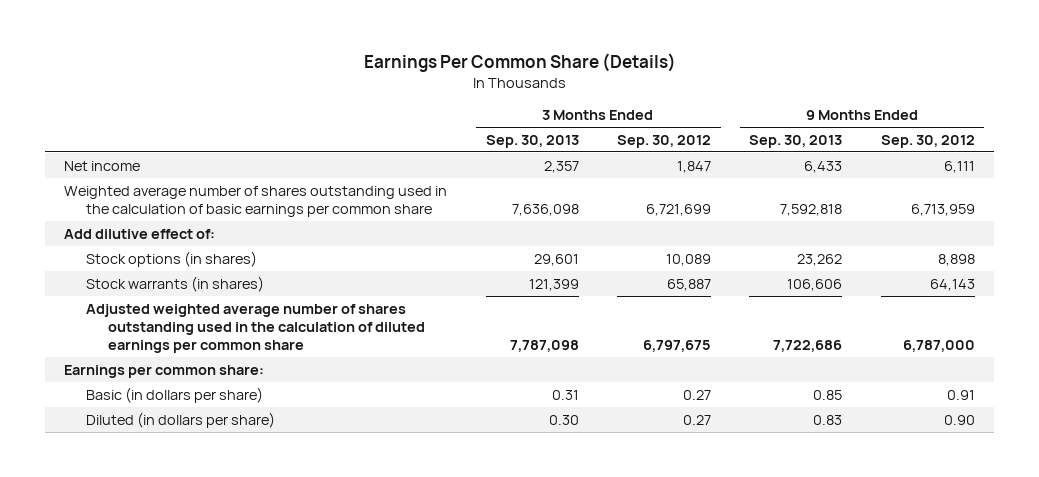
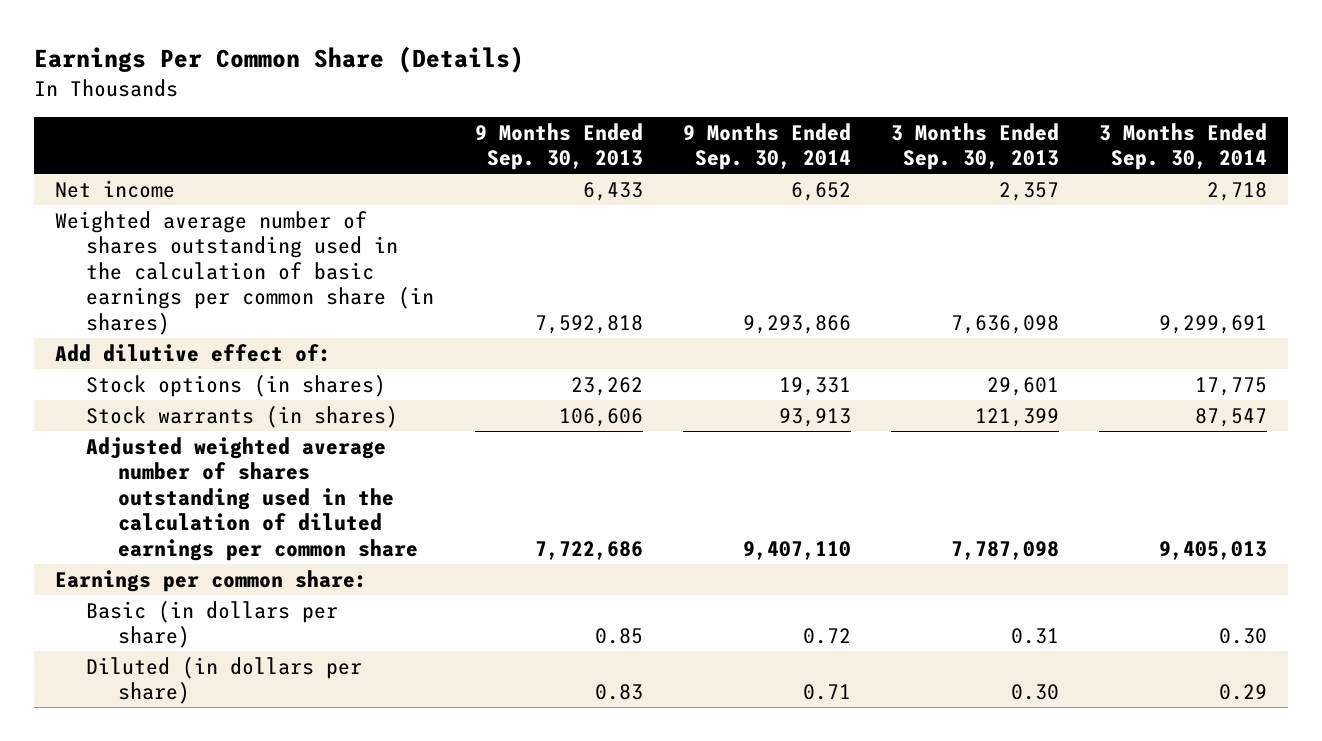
[617,134,712,148] Sep. 30, 2012 -> none
[880,134,975,148] Sep. 30, 2012 -> none
none -> [682,122,851,171] 9 Months Ended Sep. 30, 2014
none -> [1099,122,1268,171] 3 Months Ended Sep. 30, 2014
[64,185,448,217] Weighted average number of shares outstanding used in the calculation of basic earnings per common share -> [54,210,435,335] Weighted average number of shares outstanding used in the calculation of basic earnings per common share (in shares)

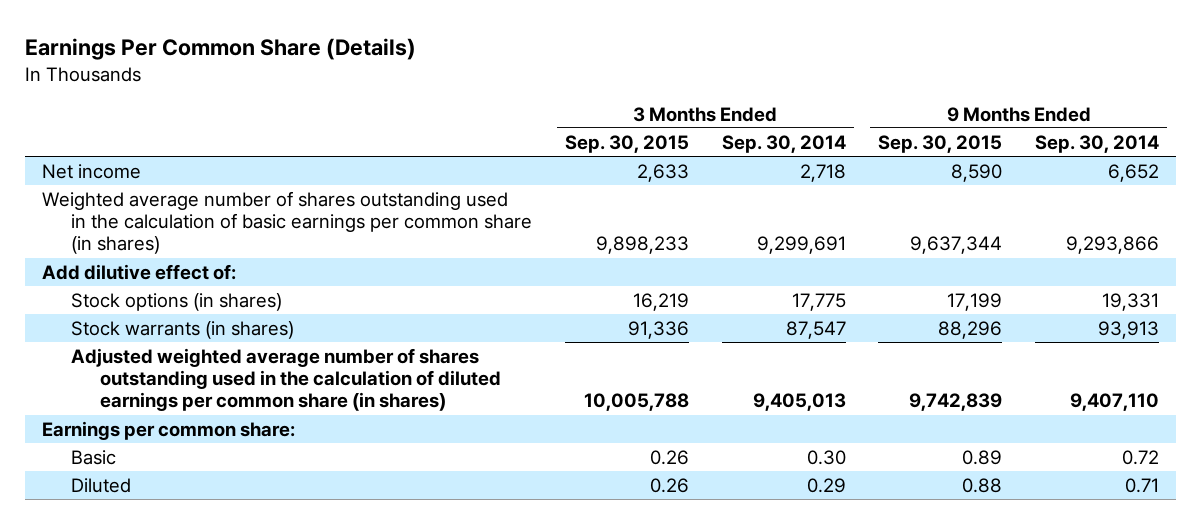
[474,122,643,171] 9 Months Ended Sep. 30, 2013 -> none
[891,122,1060,171] 3 Months Ended Sep. 30, 2013 -> none
none -> [564,134,689,153] Sep. 30, 2015
none -> [878,134,1003,153] Sep. 30, 2015
[86,436,418,561] Adjusted weighted average number of shares outstanding used in the calculation of diluted earnings per common share -> [71,347,502,412] Adjusted weighted average number of shares outstanding used in the calculation of diluted earnings per common share (in shares)
[86,600,339,649] Basic (in dollars per share) -> [71,449,117,465] Basic
[86,656,363,705] Diluted (in dollars per share) -> [71,477,132,493] Diluted

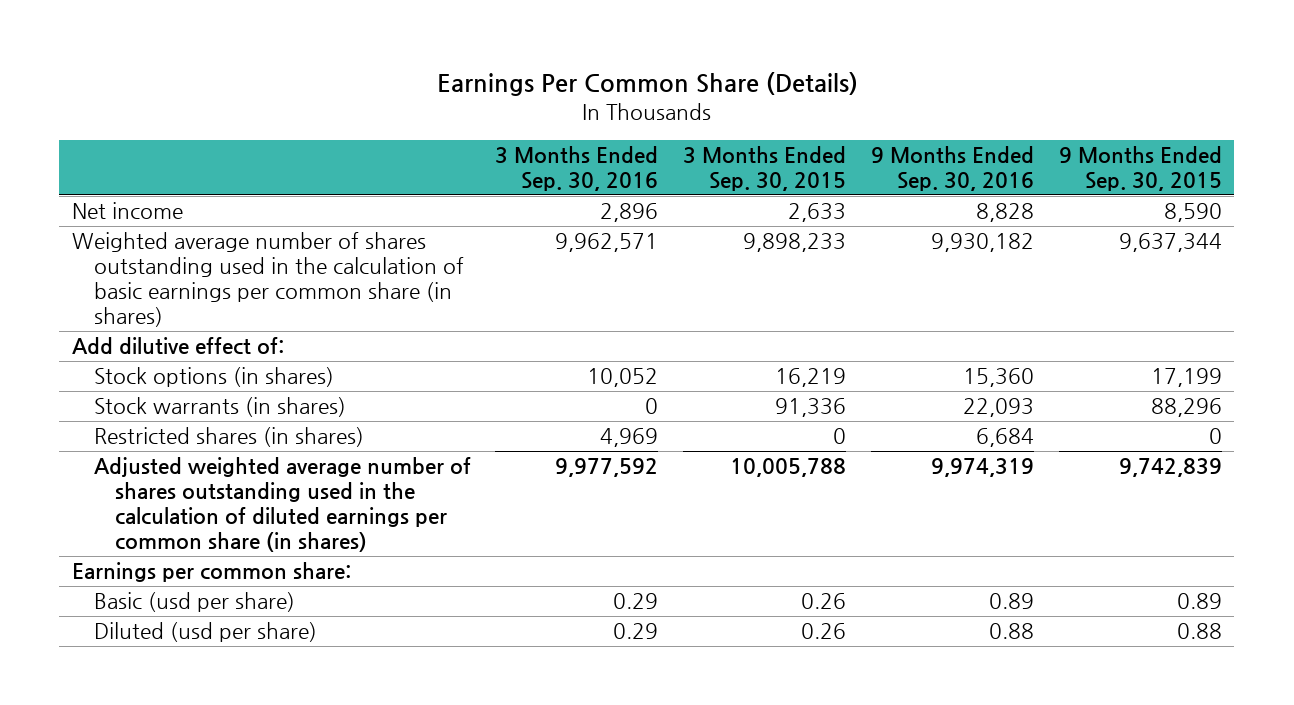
[721,134,846,153] Sep. 30, 2014 -> none
[1035,134,1160,153] Sep. 30, 2014 -> none
none -> [495,145,659,191] 3 Months Ended Sep. 30, 2016
none -> [871,145,1035,191] 9 Months Ended Sep. 30, 2016
none -> [93,427,364,448] Restricted shares (in shares)
[71,449,117,465] Basic -> [93,592,295,613] Basic (usd per share)
[71,477,132,493] Diluted -> [93,622,317,643] Diluted (usd per share)

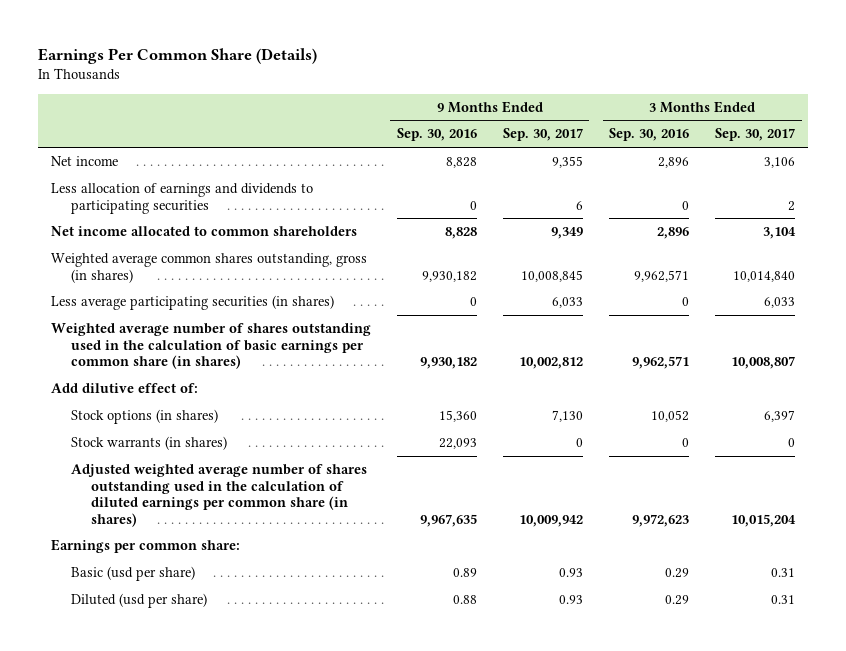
[683,145,847,191] 3 Months Ended Sep. 30, 2015 -> none
[1058,145,1222,191] 9 Months Ended Sep. 30, 2015 -> none
none -> [502,128,583,142] Sep. 30, 2017
none -> [715,128,796,142] Sep. 30, 2017
none -> [50,183,313,214] Less allocation of earnings and dividends to participating securities
none -> [50,226,357,237] Net income allocated to common shareholders
none -> [50,253,367,283] Weighted average common shares outstanding, gross (in shares)
none -> [50,295,334,311] Less average participating securities (in shares)
[93,427,364,448] Restricted shares (in shares) -> none
[555,458,659,478] 9,977,592 -> [632,513,690,527] 9,972,623
[931,458,1035,478] 9,974,319 -> [419,513,477,527] 9,967,635

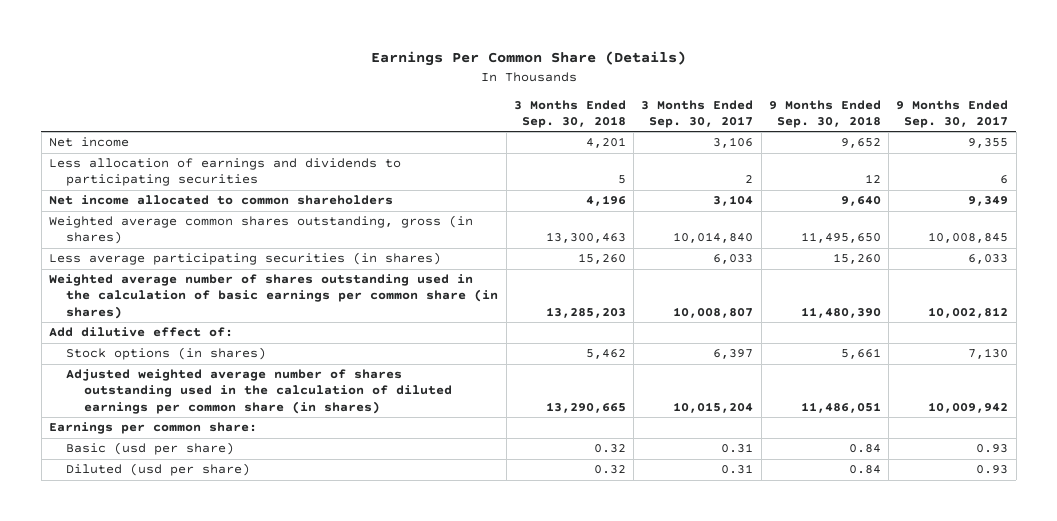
[396,128,477,142] Sep. 30, 2016 -> none
[609,128,690,142] Sep. 30, 2016 -> none
none -> [513,99,626,128] 3 Months Ended Sep. 30, 2018
none -> [768,99,881,128] 9 Months Ended Sep. 30, 2018
[70,436,227,451] Stock warrants (in shares) -> none

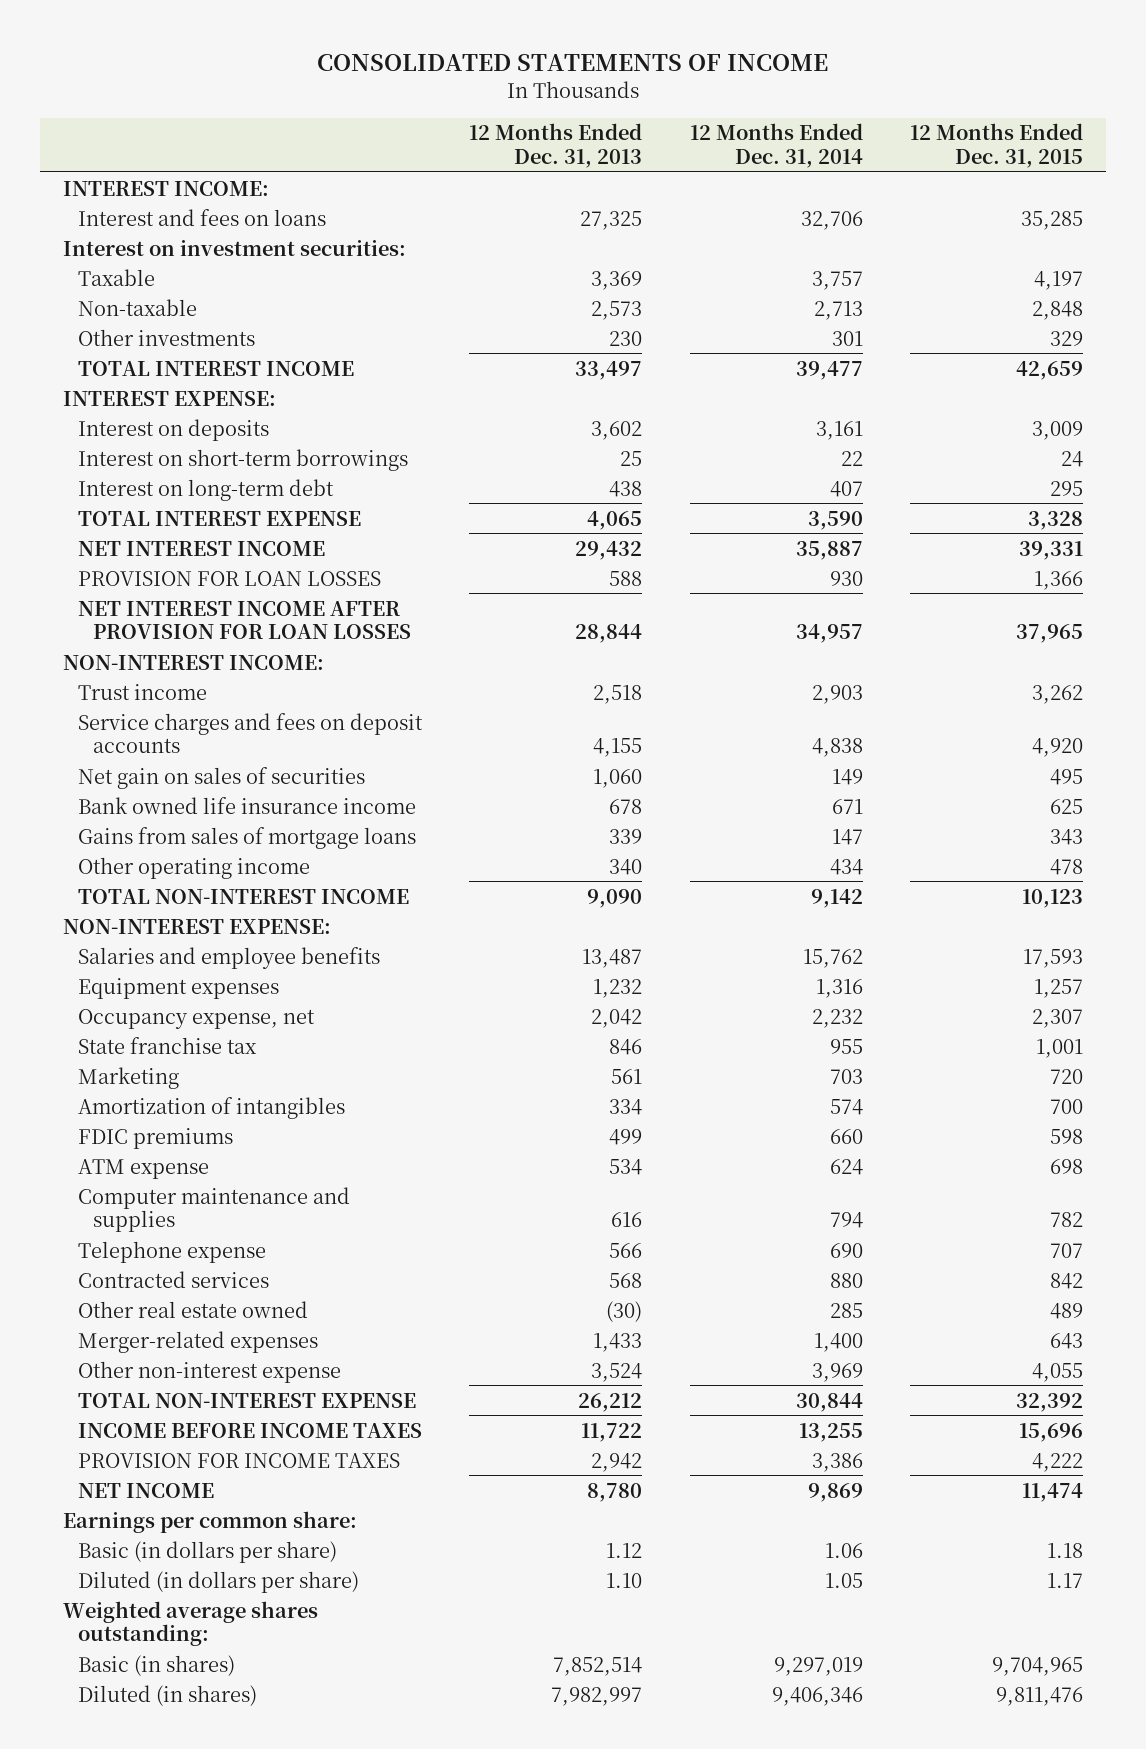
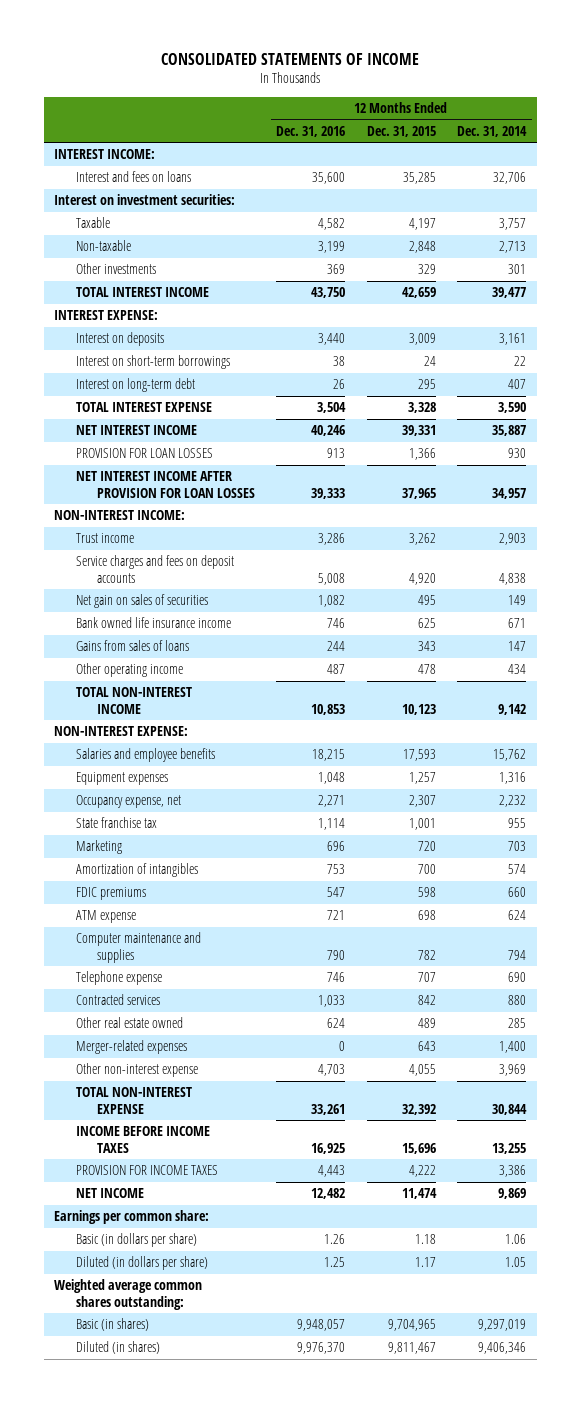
[469,123,643,168] 12 Months Ended Dec. 31, 2013 -> none
none -> [276,125,346,137] Dec. 31, 2016
[78,826,417,849] Gains from sales of mortgage loans -> [75,640,189,652] Gains from sales of loans
[63,1600,319,1646] Weighted average shares outstanding: -> [54,1279,203,1311] Weighted average common shares outstanding:
[995,1686,1083,1706] 9,811,476 -> [387,1342,436,1355] 9,811,467

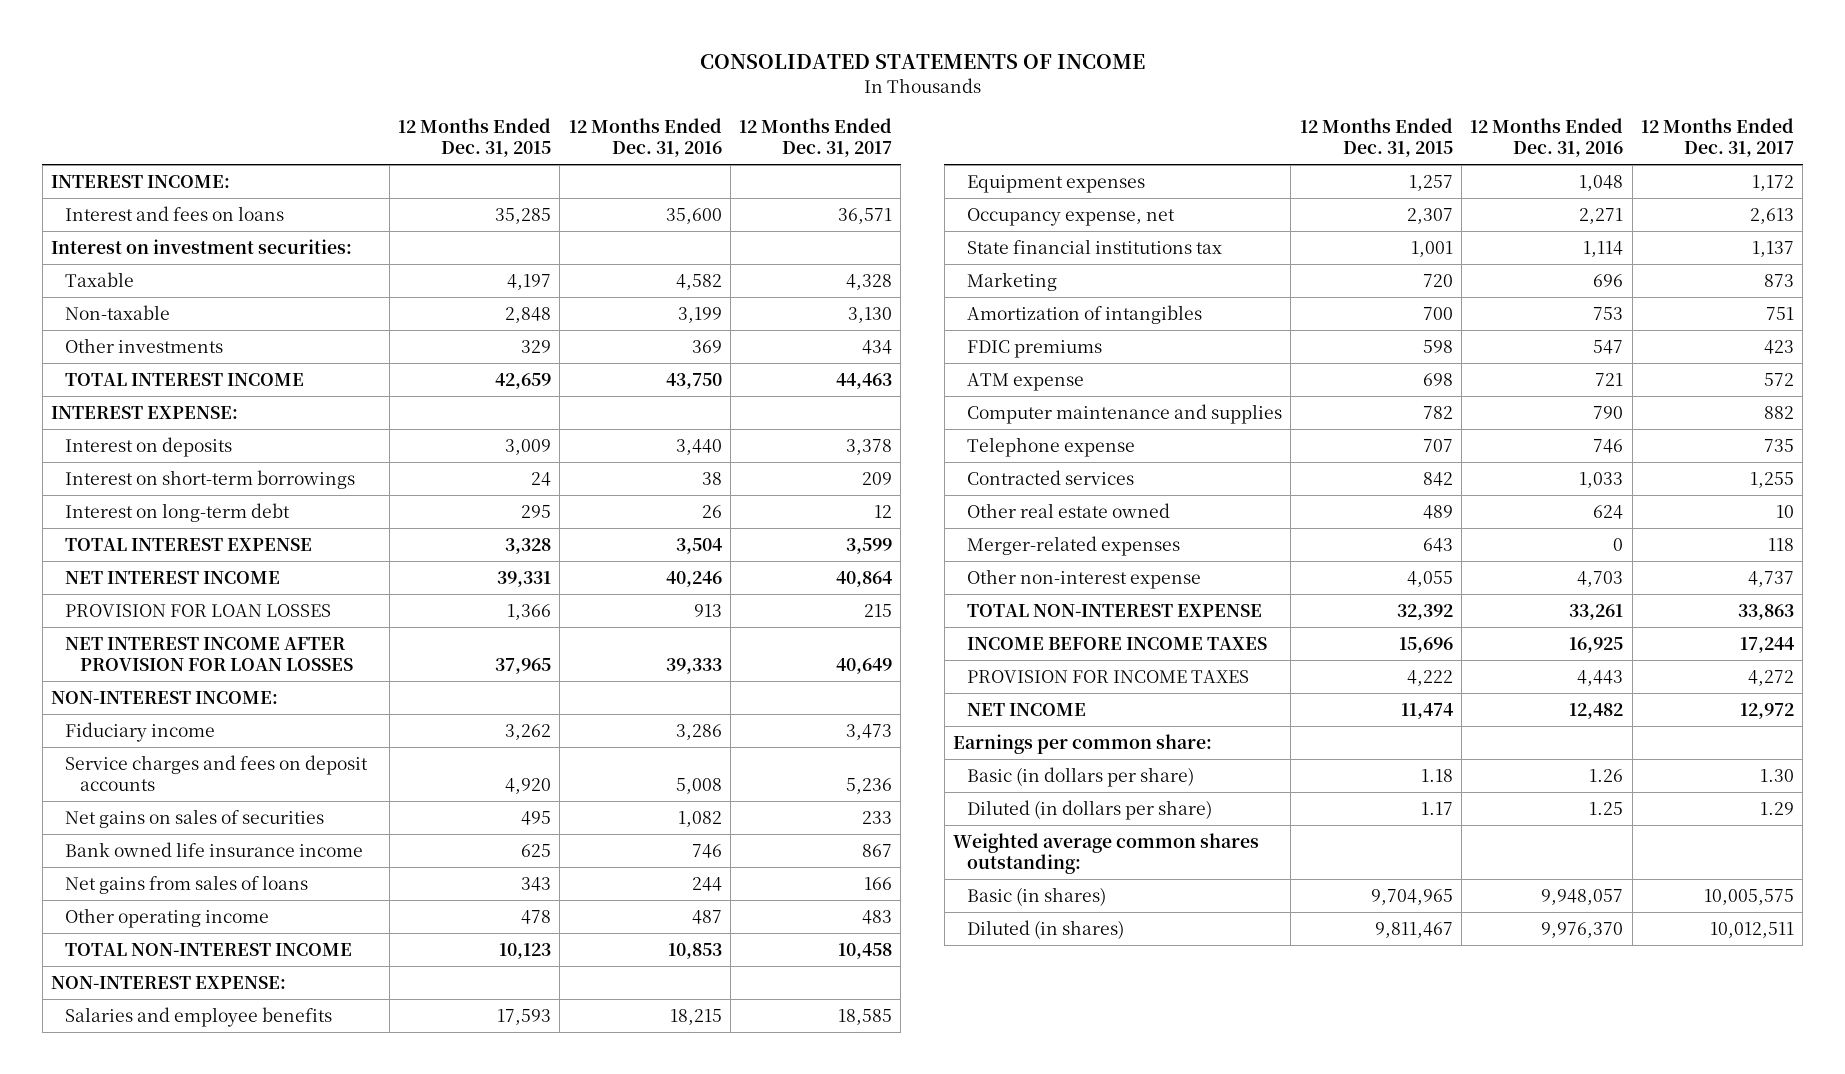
[457,125,528,137] Dec. 31, 2014 -> none
none -> [739,117,893,158] 12 Months Ended Dec. 31, 2017
[75,533,134,544] Trust income -> [65,721,216,742] Fiduciary income
[75,594,208,609] Net gain on sales of securities -> [65,808,325,828] Net gains on sales of securities
[75,640,189,652] Gains from sales of loans -> [65,874,309,894] Net gains from sales of loans
[75,817,157,829] State franchise tax -> [967,238,1223,254] State financial institutions tax

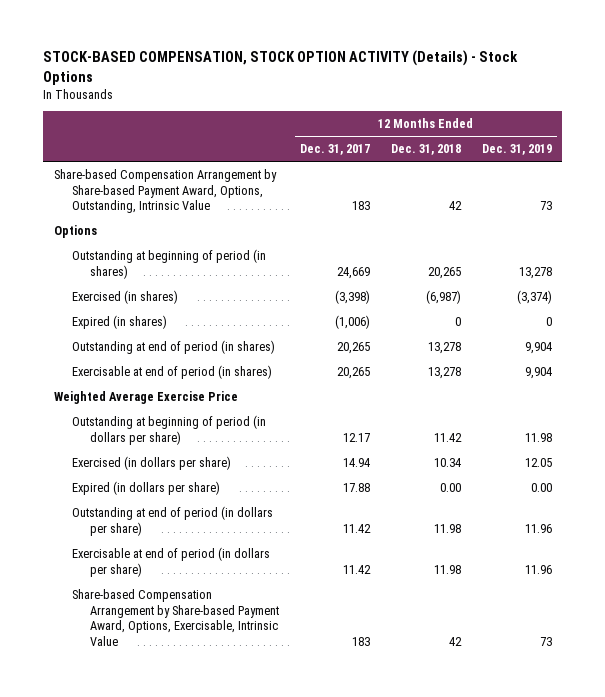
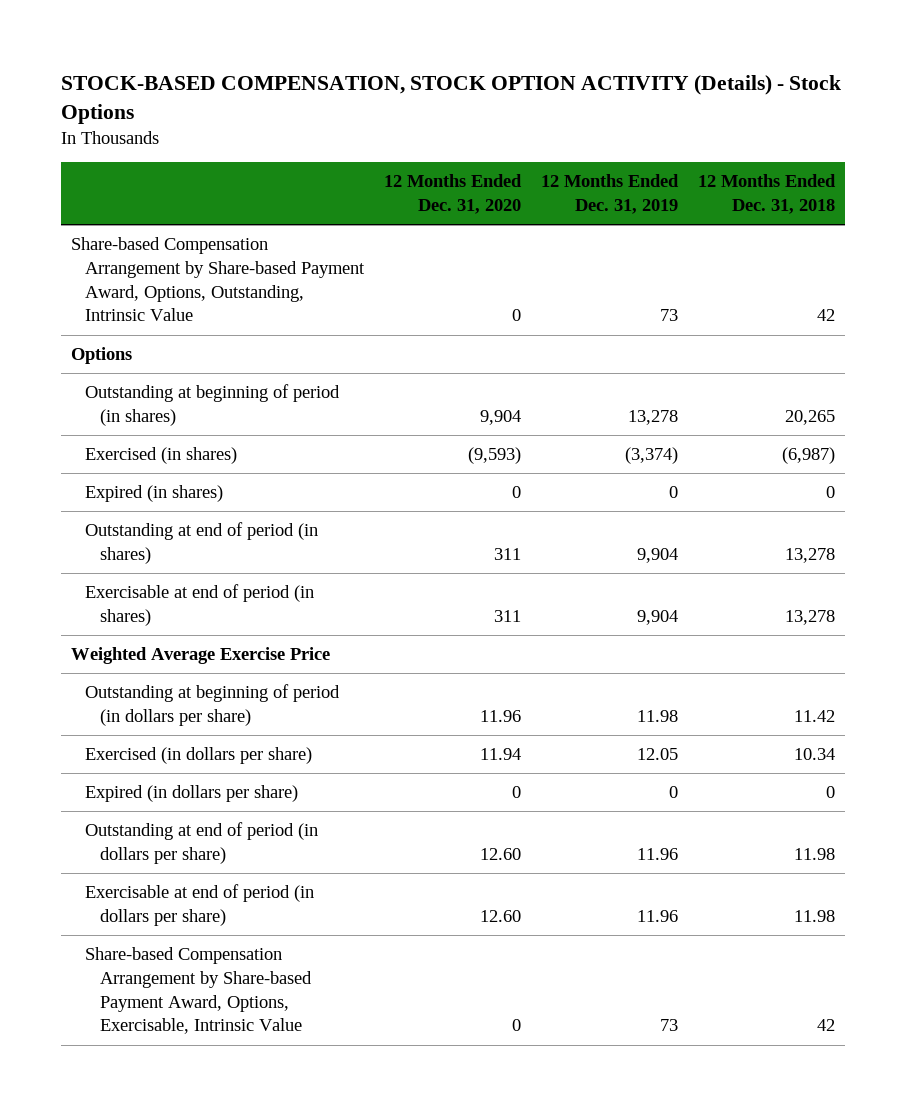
[300,143,371,155] Dec. 31, 2017 -> none
none -> [384,174,523,215] 12 Months Ended Dec. 31, 2020
[439,482,461,492] 0.00 -> [826,786,836,799] 0
[530,482,552,492] 0.00 -> [669,786,679,799] 0

